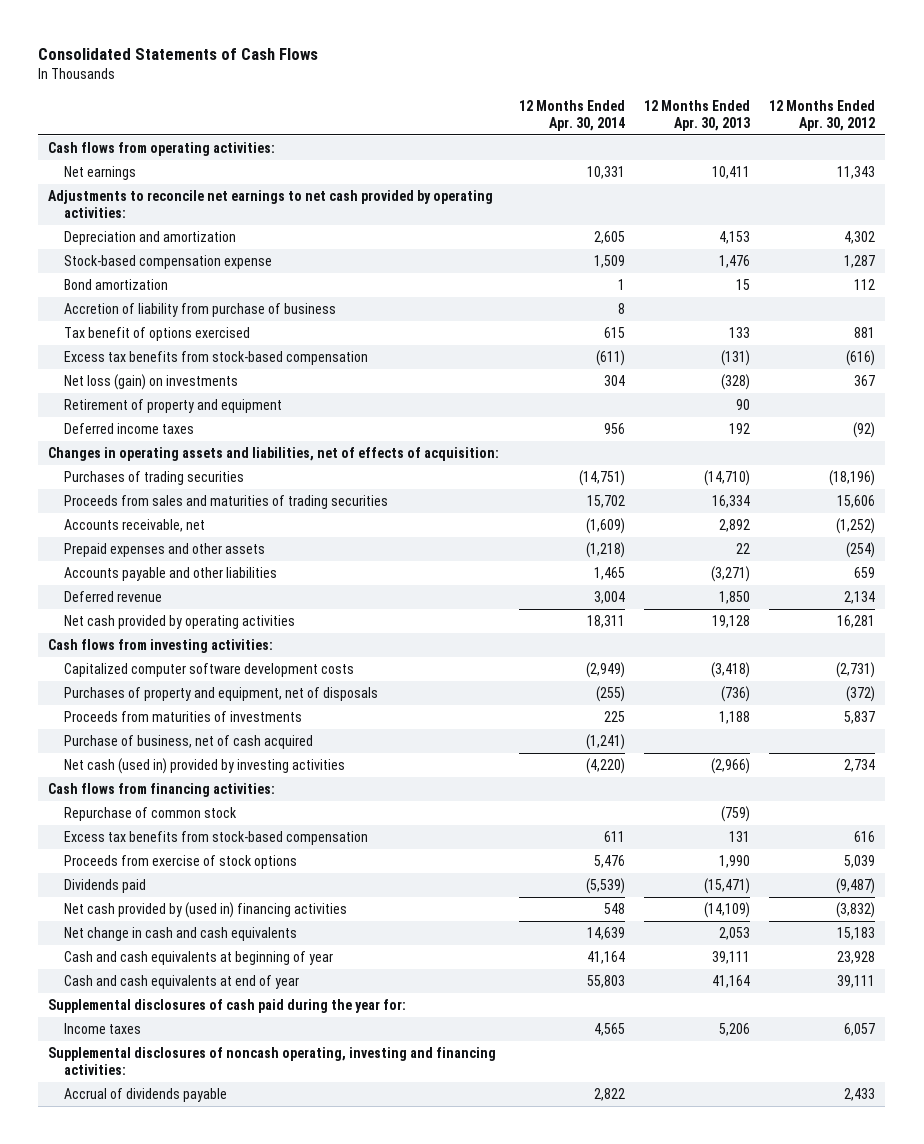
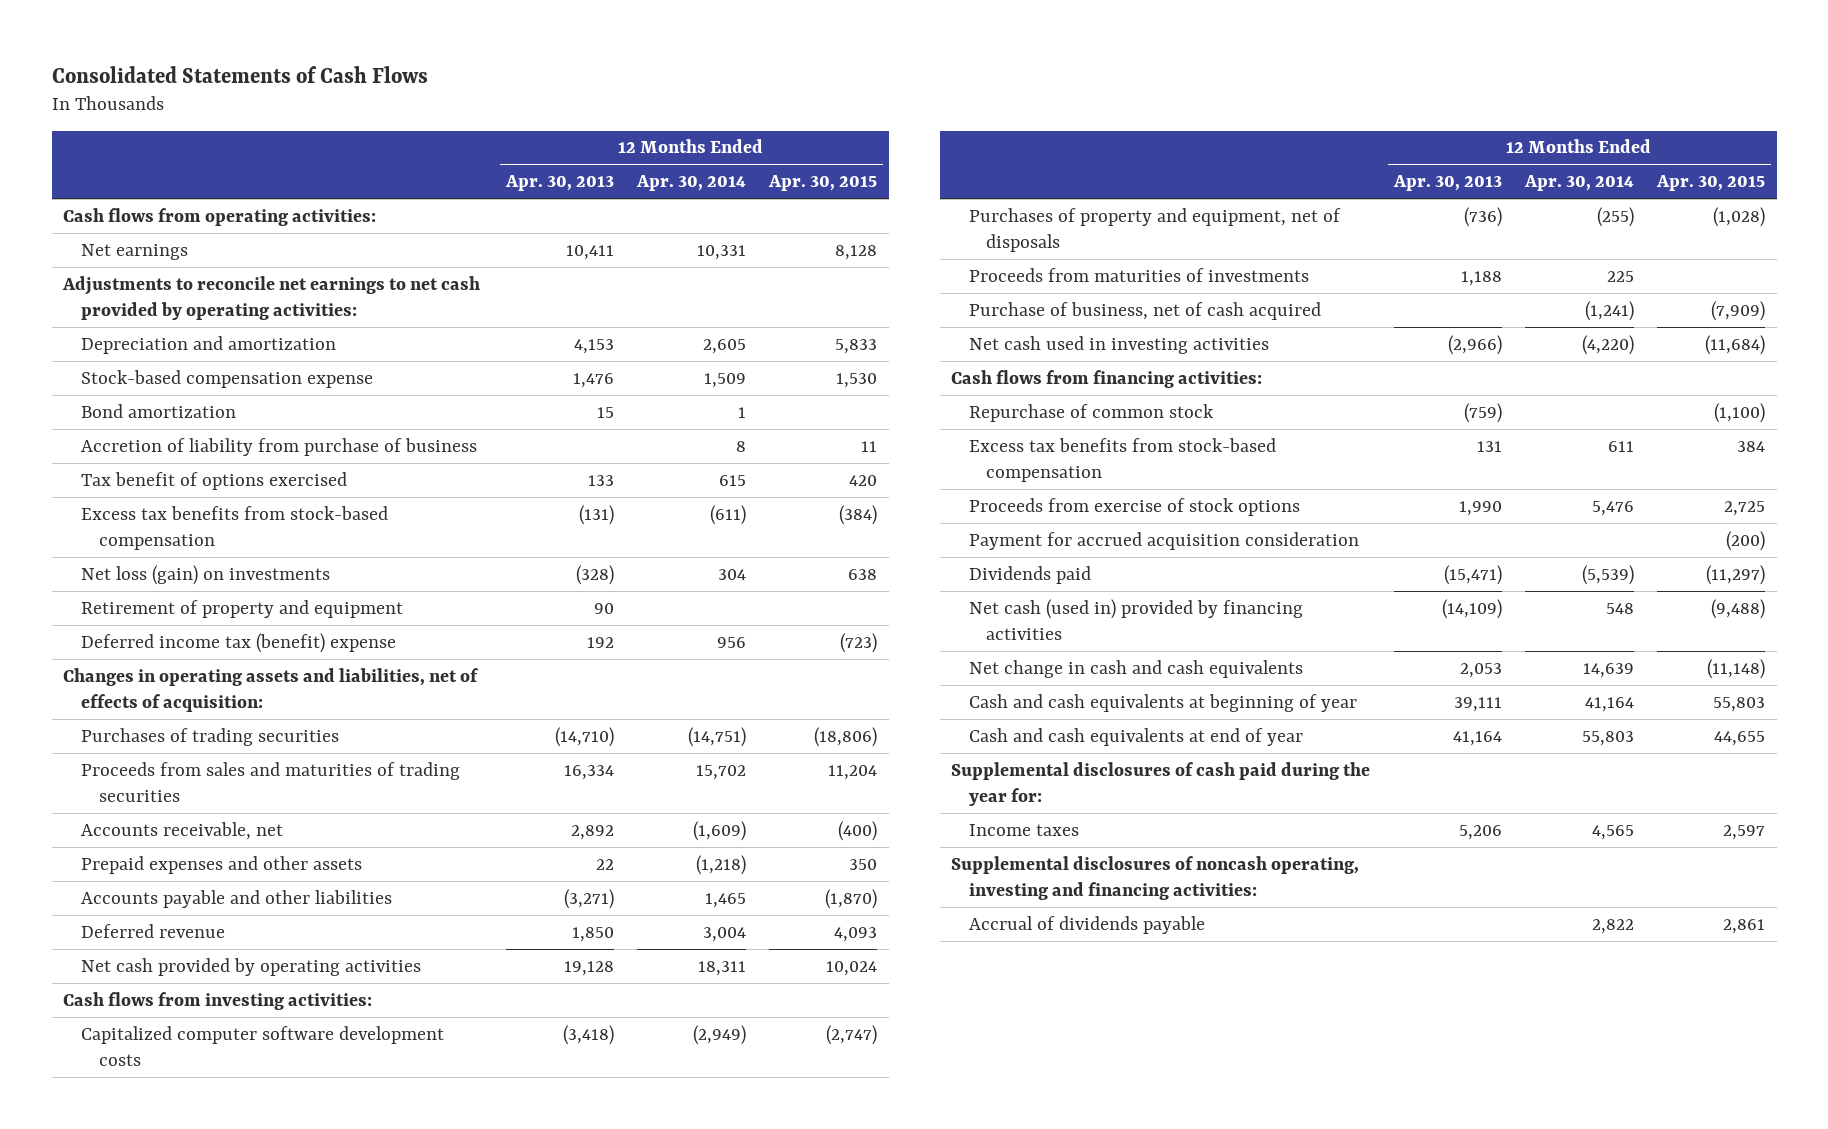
[769,99,876,131] 12 Months Ended Apr. 30, 2012 -> none
none -> [768,175,878,192] Apr. 30, 2015
[63,422,194,434] Deferred income taxes -> [80,632,396,653] Deferred income tax (benefit) expense
[63,757,345,774] Net cash (used in) provided by investing activities -> [968,335,1269,354] Net cash used in investing activities
none -> [968,531,1359,550] Payment for accrued acquisition consideration
[63,901,347,918] Net cash provided by (used in) financing activities -> [968,598,1303,640] Net cash (used in) provided by financing activities

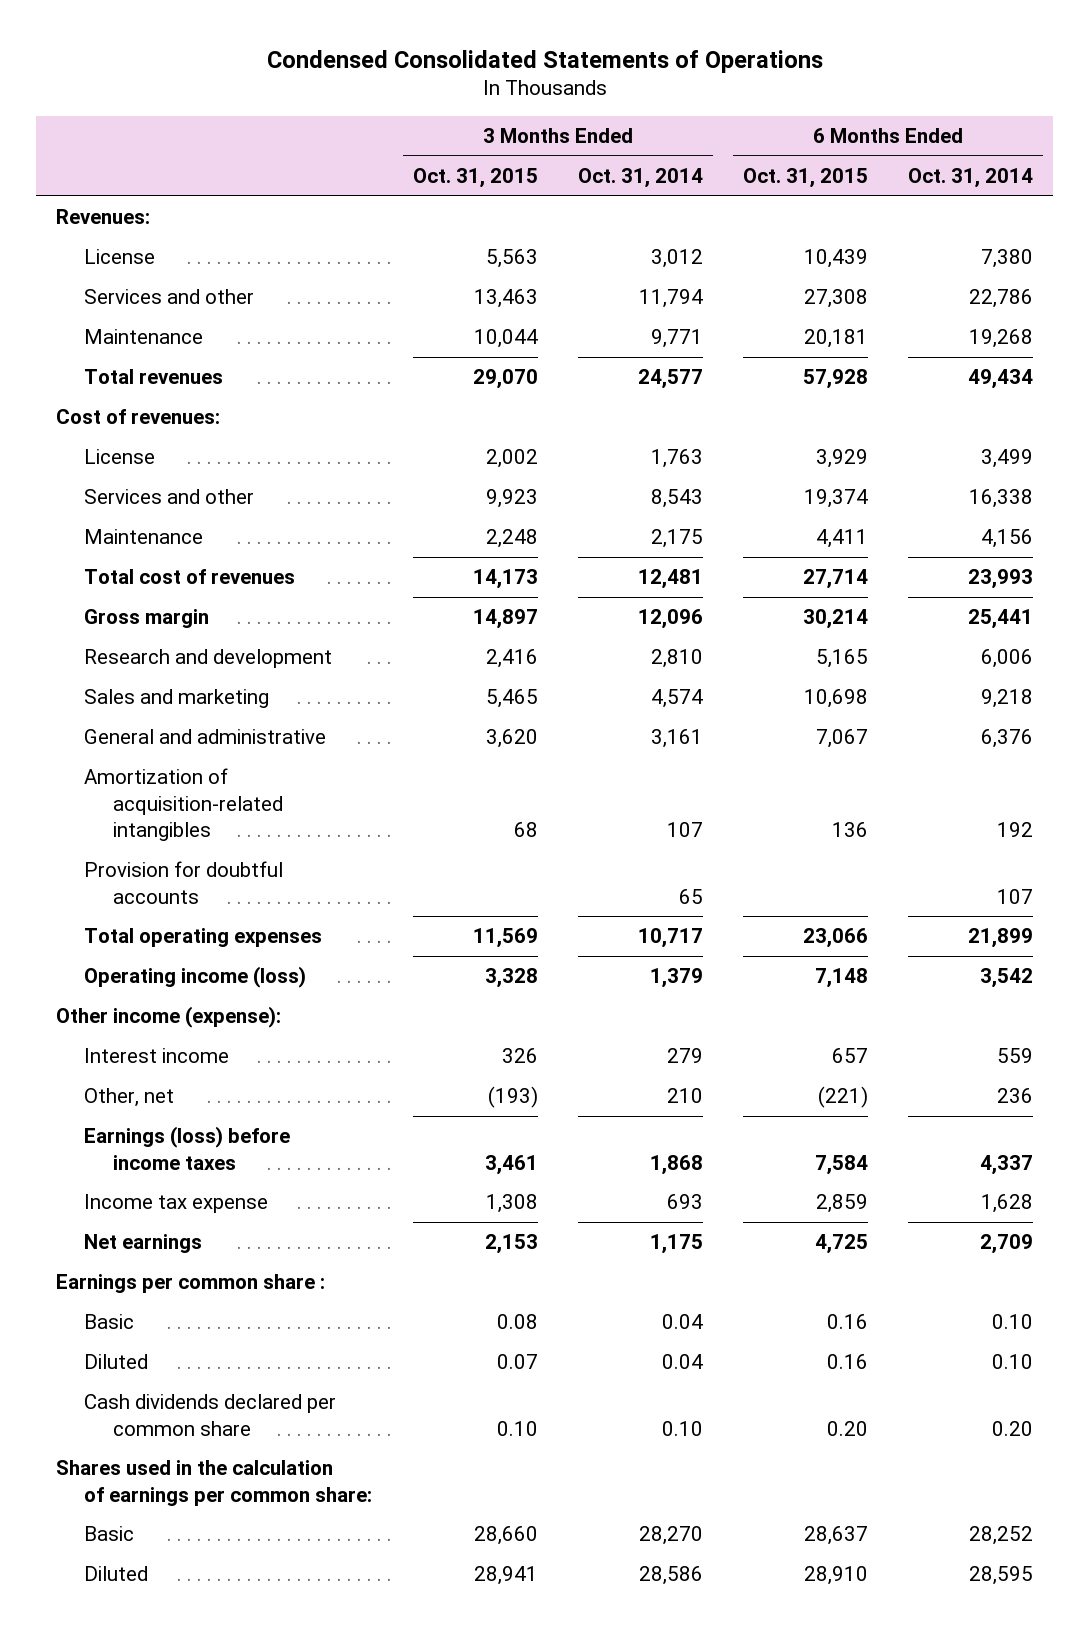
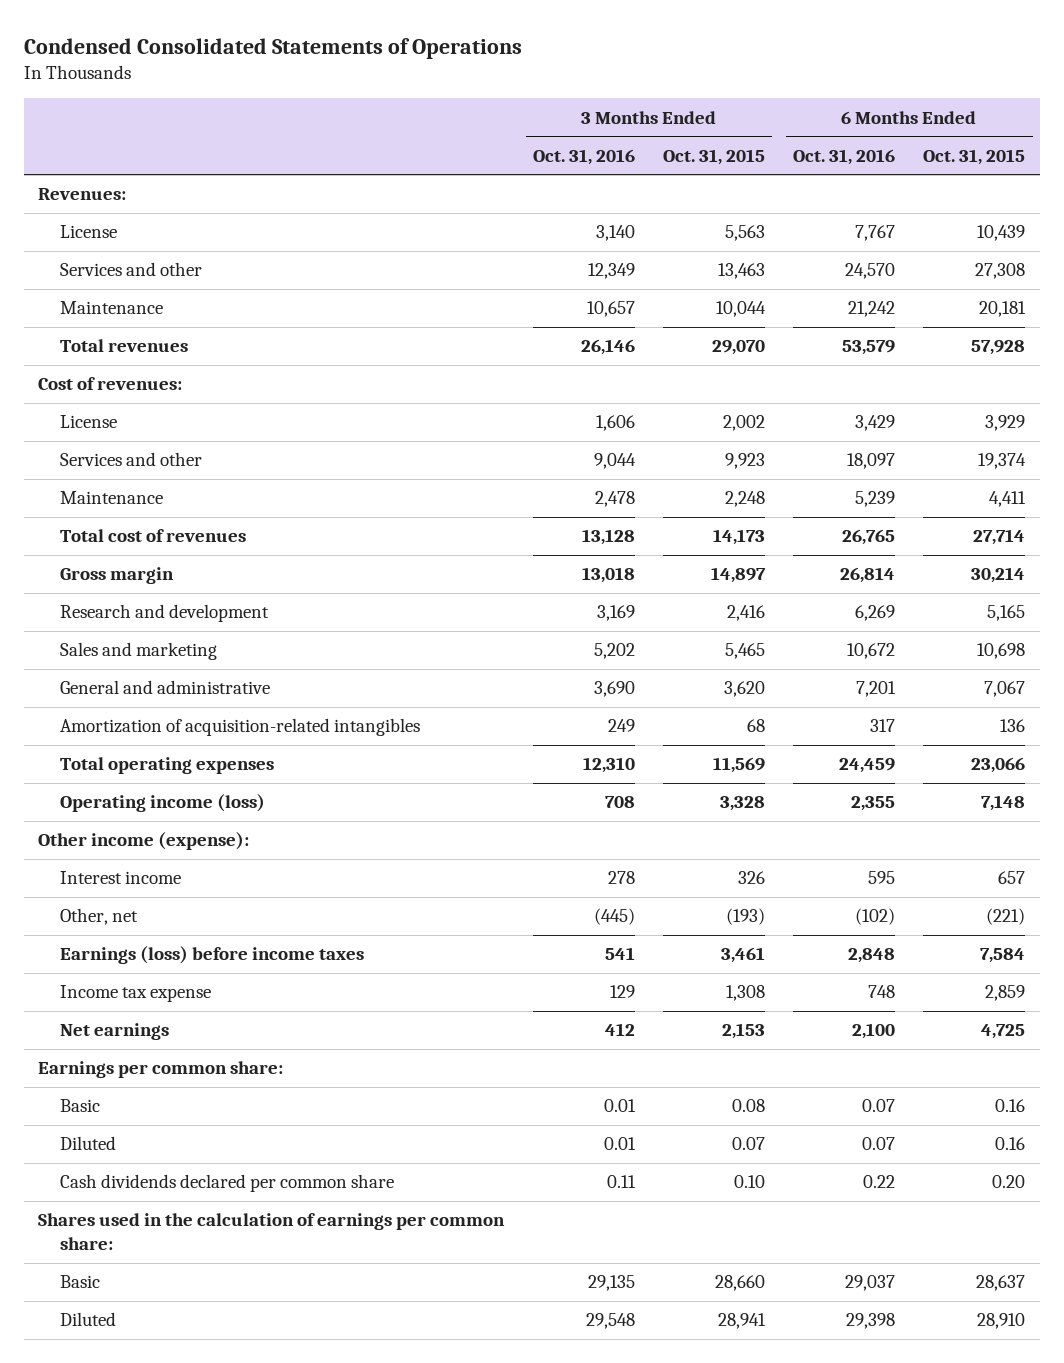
[577,168,703,189] Oct. 31, 2014 -> none
[908,168,1034,189] Oct. 31, 2014 -> none
none -> [532,148,635,165] Oct. 31, 2016
none -> [793,148,896,165] Oct. 31, 2016
[84,861,284,904] Provision for doubtful accounts -> none
[55,1274,325,1294] Earnings per common share : -> [38,1061,284,1079] Earnings per common share:

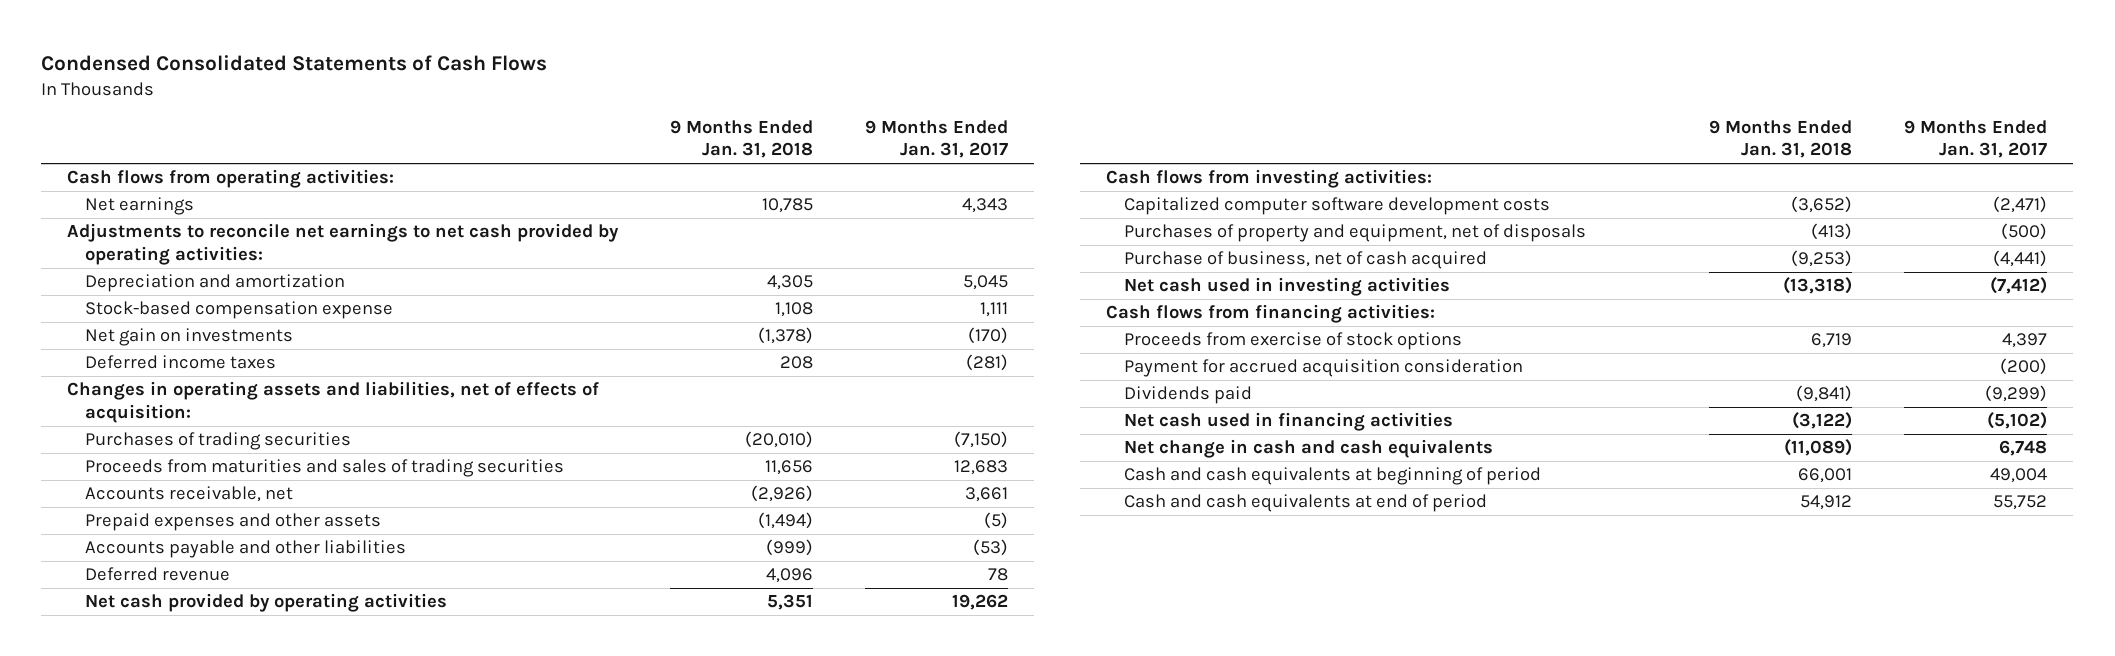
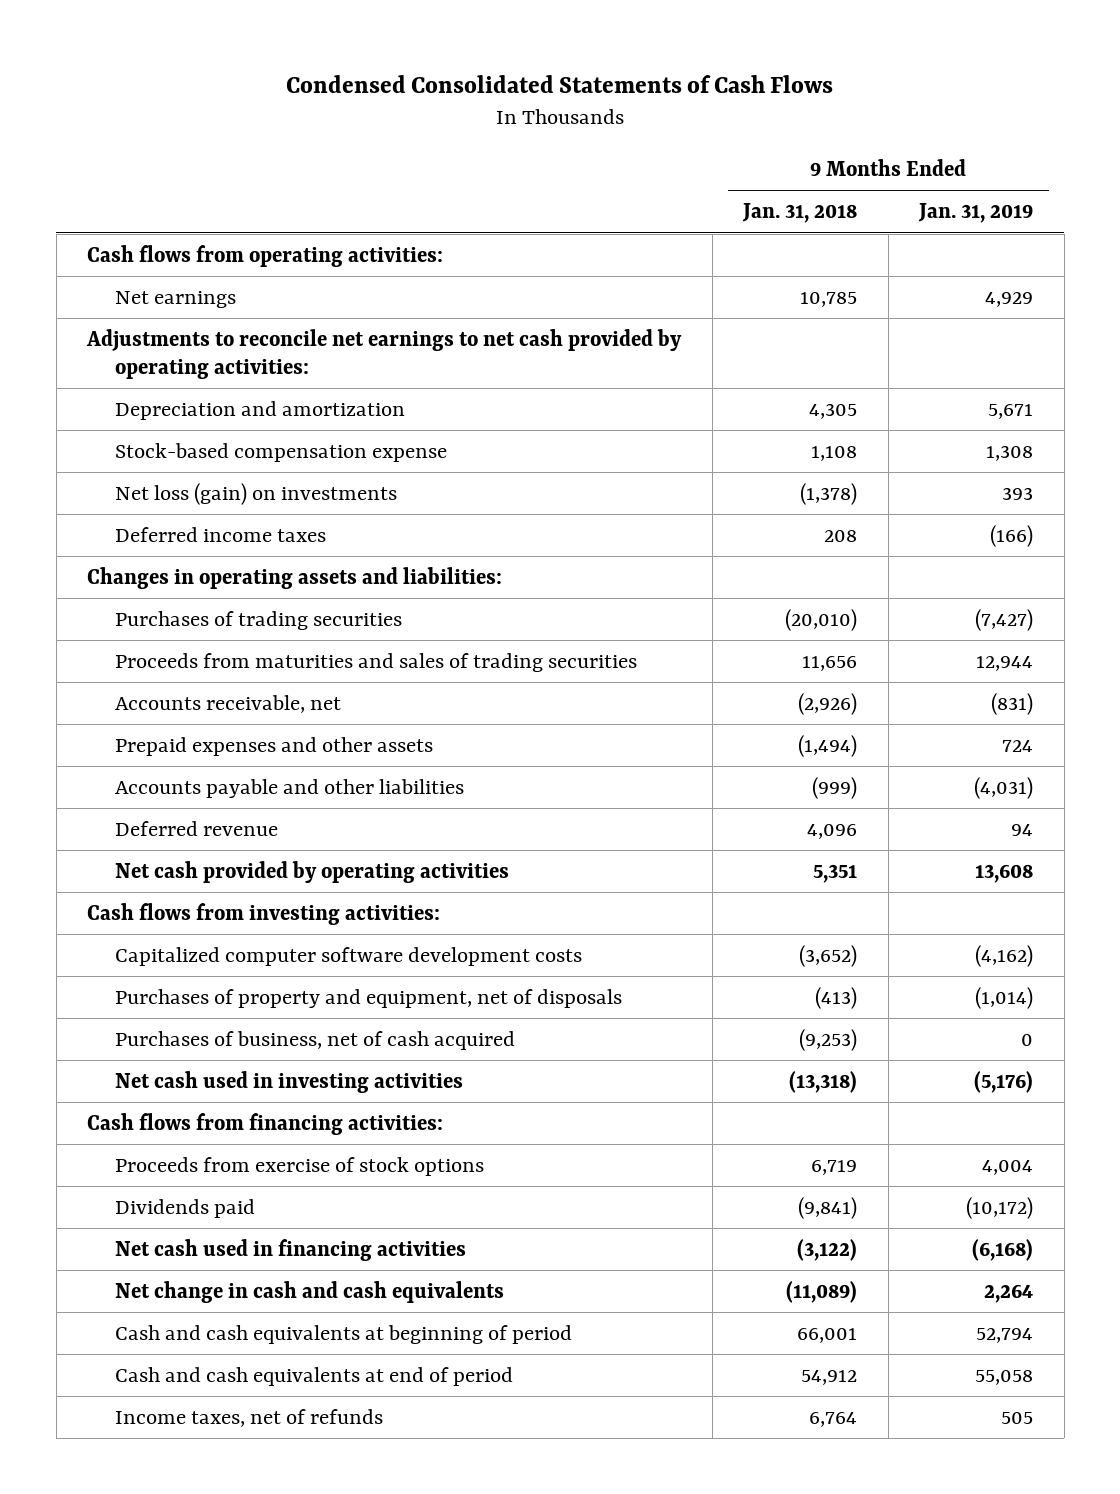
[865,119,1009,159] 9 Months Ended Jan. 31, 2017 -> none
none -> [918,203,1034,224] Jan. 31, 2019
[85,328,294,347] Net gain on investments -> [114,482,397,505] Net loss (gain) on investments
[67,381,600,424] Changes in operating assets and liabilities, net of effects of acquisition: -> [87,566,503,589] Changes in operating assets and liabilities:
[1124,251,1488,270] Purchase of business, net of cash acquired -> [114,1030,515,1050] Purchases of business, net of cash acquired
[1124,359,1524,378] Payment for accrued acquisition consideration -> none
none -> [114,1408,383,1427] Income taxes, net of refunds

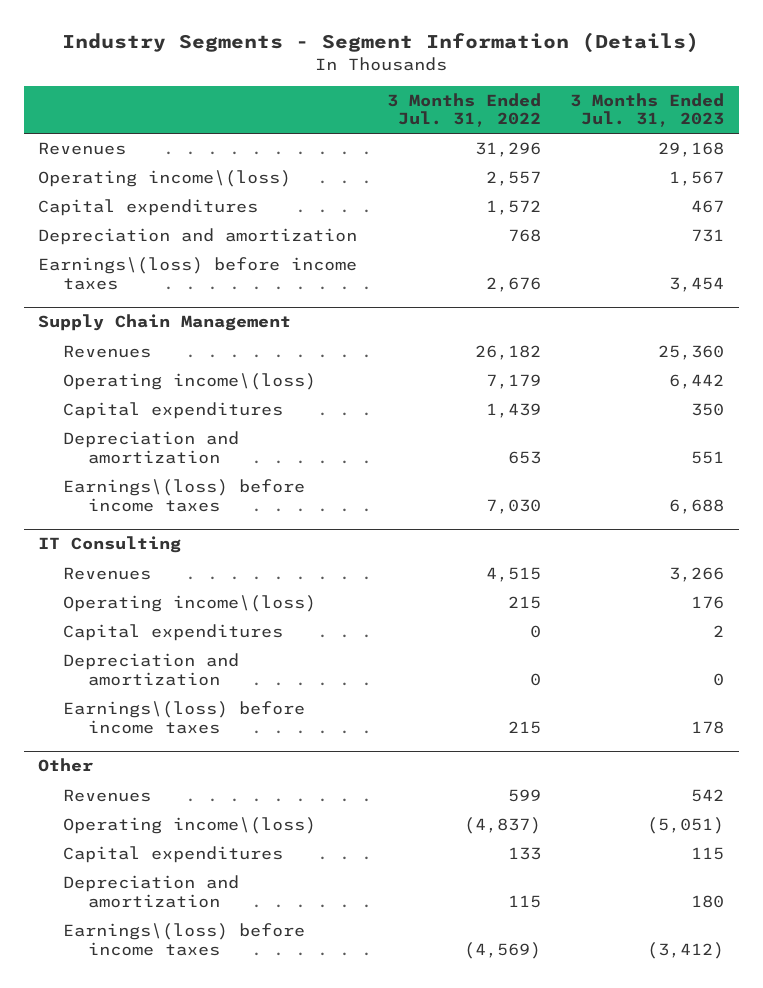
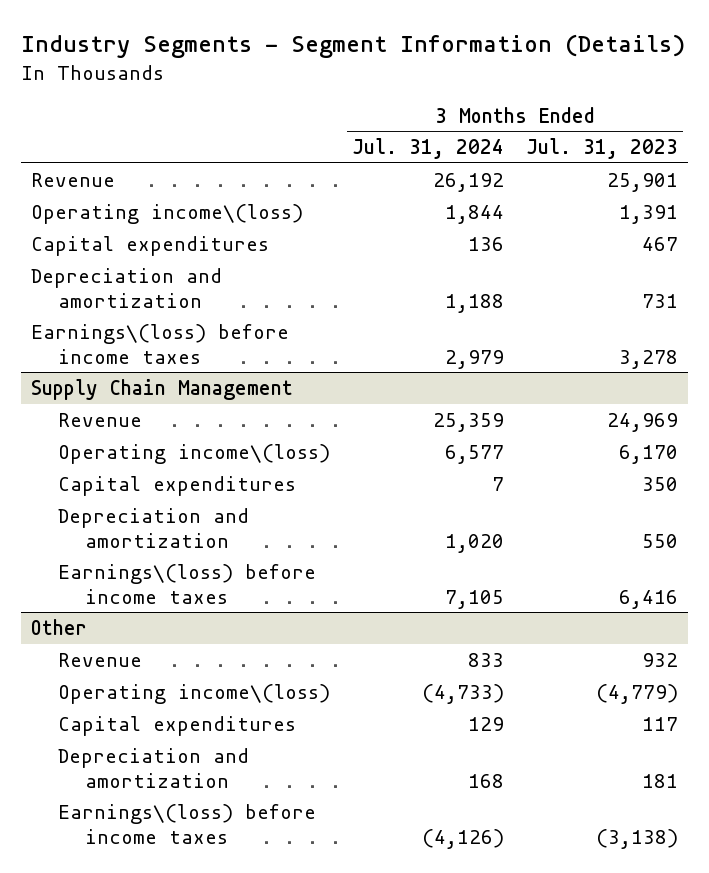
[386,92,541,128] 3 Months Ended Jul. 31, 2022 -> none
none -> [352,138,505,160] Jul. 31, 2024
[38,142,127,156] Revenues -> none
none -> [31,172,116,187] Revenue
[669,171,725,187] 1,567 -> [618,204,678,224] 1,391
[669,276,725,292] 3,454 -> [618,349,678,369] 3,278
[63,345,152,359] Revenues -> none
none -> [58,412,143,427] Revenue
[669,374,725,390] 6,442 -> [618,444,678,464] 6,170
[38,536,182,554] IT Consulting -> none
[63,567,152,581] Revenues -> none
[63,595,317,613] Operating income\(loss) -> none
[63,624,284,642] Capital expenditures -> none
[63,653,240,686] Depreciation and amortization -> none
[63,701,306,734] Earnings\(loss) before income taxes -> none
[691,450,725,464] 551 -> [641,533,678,548] 550
[669,498,725,514] 6,688 -> [618,589,678,609] 6,416
[63,789,152,803] Revenues -> none
none -> [58,652,143,667] Revenue
[647,817,725,835] (5,051) -> [595,683,678,704] (4,779)
[691,847,725,861] 115 -> [641,716,678,731] 117
[691,894,725,908] 180 -> [641,773,678,788] 181
[647,941,725,959] (3,412) -> [595,828,678,849] (3,138)

